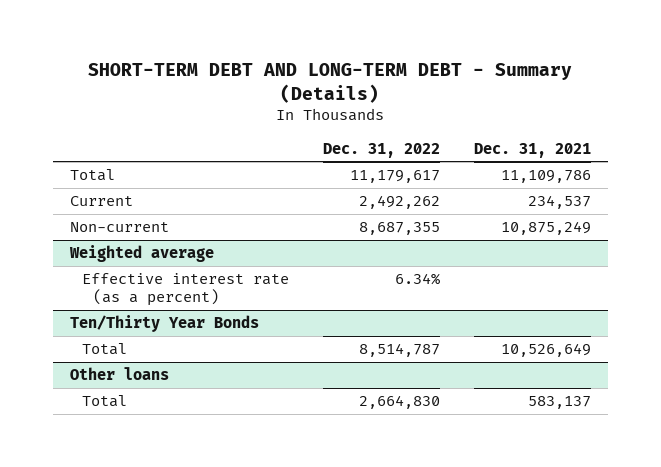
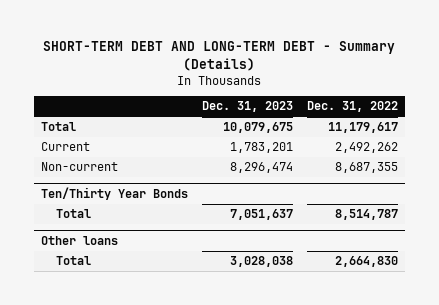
[474,142,592,158] Dec. 31, 2021 -> none
none -> [201,101,293,113] Dec. 31, 2023
[68,245,214,263] Weighted average -> none
[81,273,289,306] Effective interest rate (as a percent) -> none

